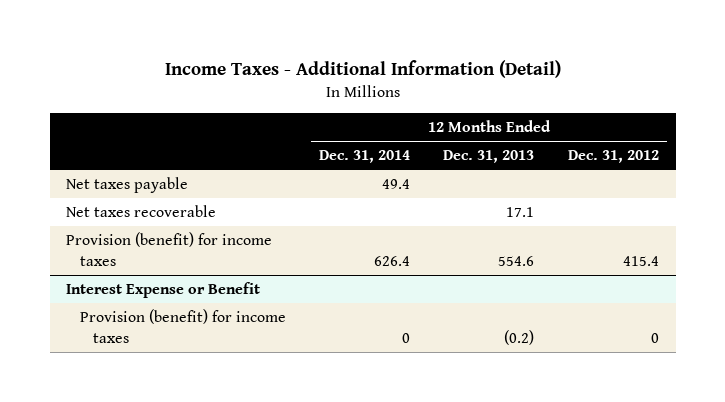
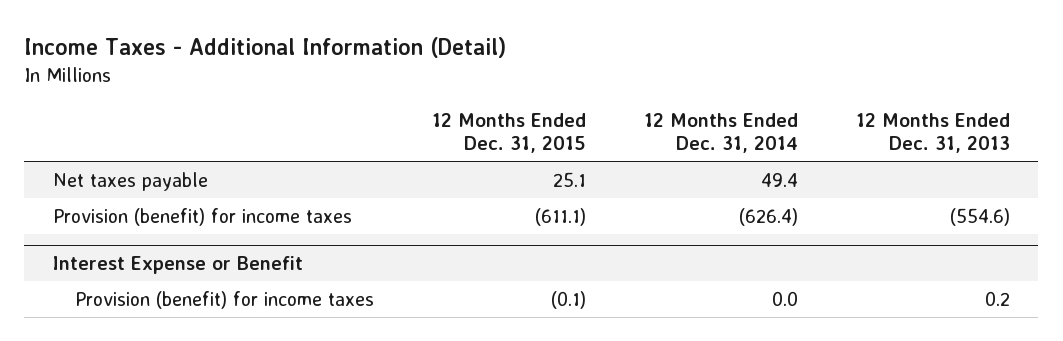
[567,150,659,164] Dec. 31, 2012 -> none
none -> [431,112,586,154] 12 Months Ended Dec. 31, 2015
[66,205,217,218] Net taxes recoverable -> none
[374,255,411,266] 626.4 -> [738,207,798,226] (626.4)
[498,255,535,266] 554.6 -> [949,207,1010,226] (554.6)
[402,332,411,343] 0 -> [771,290,798,306] 0.0
[504,329,535,345] (0.2) -> [984,290,1010,306] 0.2

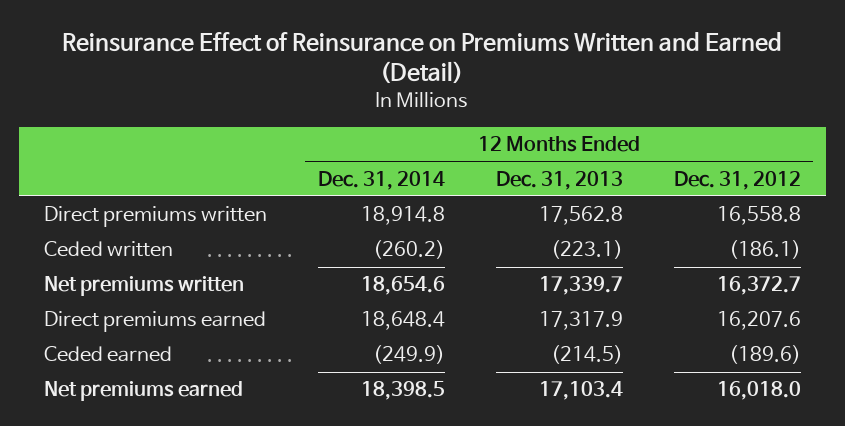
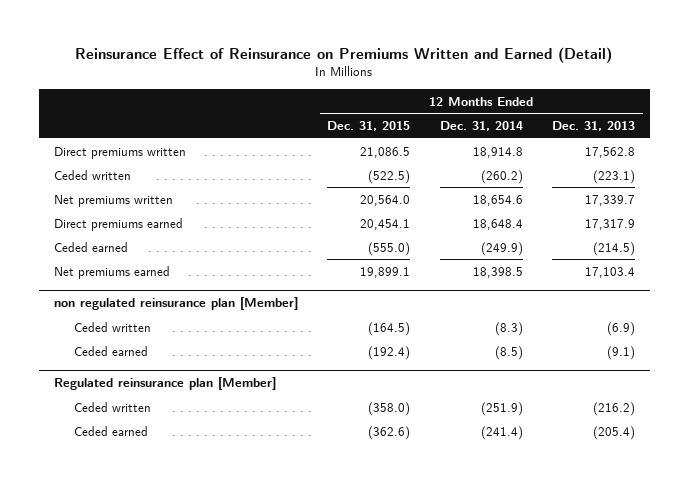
[673,170,801,190] Dec. 31, 2012 -> none
none -> [327,121,411,132] Dec. 31, 2015
none -> [53,297,298,311] non regulated reinsurance plan [Member]
none -> [74,321,152,332] Ceded written
none -> [74,345,149,356] Ceded earned
none -> [53,377,276,391] Regulated reinsurance plan [Member]
none -> [74,401,152,412] Ceded written
none -> [74,425,149,436] Ceded earned

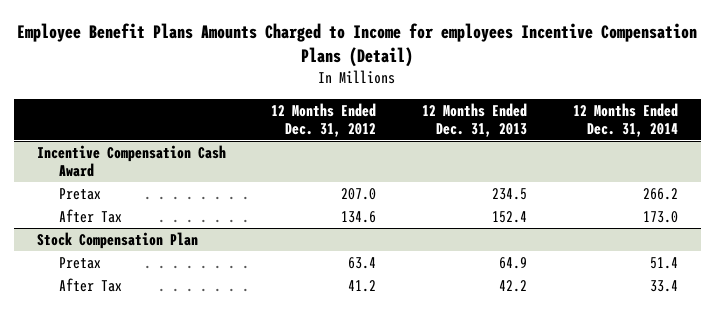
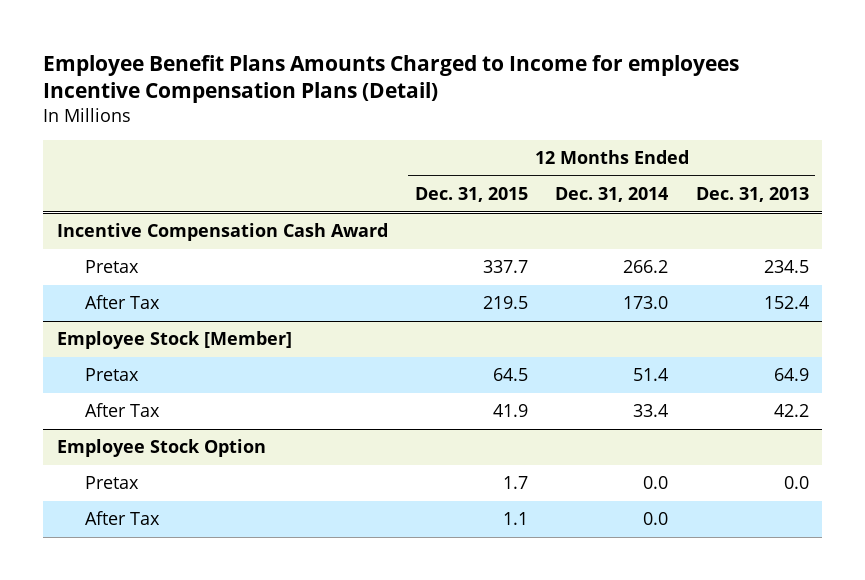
[271,102,377,137] 12 Months Ended Dec. 31, 2012 -> none
none -> [415,187,529,203] Dec. 31, 2015
[36,231,198,249] Stock Compensation Plan -> none
none -> [56,331,292,350] Employee Stock [Member]
none -> [56,439,266,458] Employee Stock Option
none -> [84,476,139,490] Pretax
none -> [84,511,160,526] After Tax

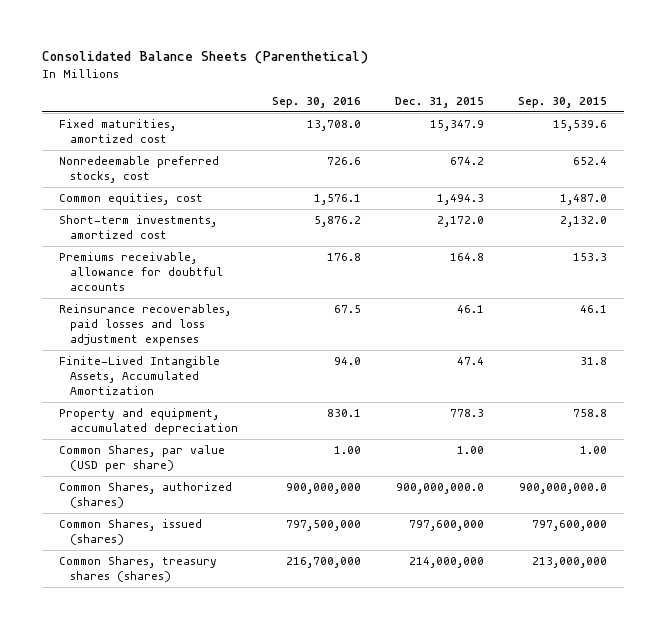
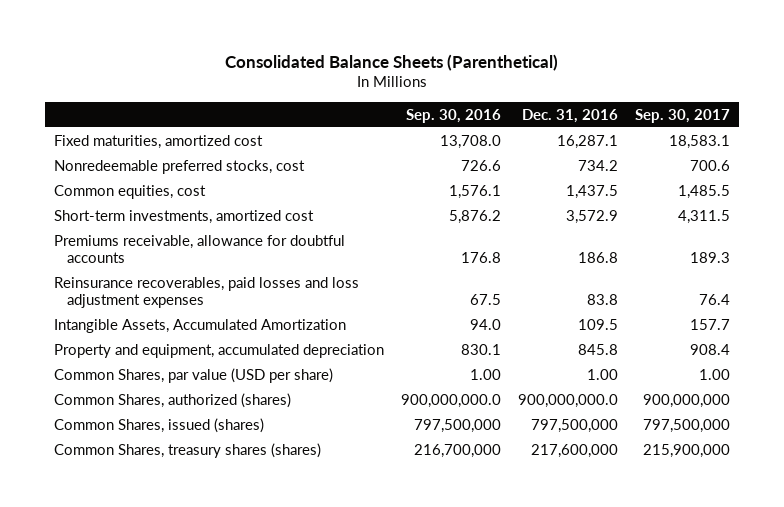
[395,96,485,108] Dec. 31, 2015 -> none
[518,96,608,108] Sep. 30, 2015 -> none
none -> [521,108,618,123] Dec. 31, 2016
none -> [635,108,731,123] Sep. 30, 2017
[59,356,221,396] Finite-Lived Intangible Assets, Accumulated Amortization -> [53,318,346,333] Intangible Assets, Accumulated Amortization
[286,483,362,495] 900,000,000 -> [400,393,501,408] 900,000,000.0

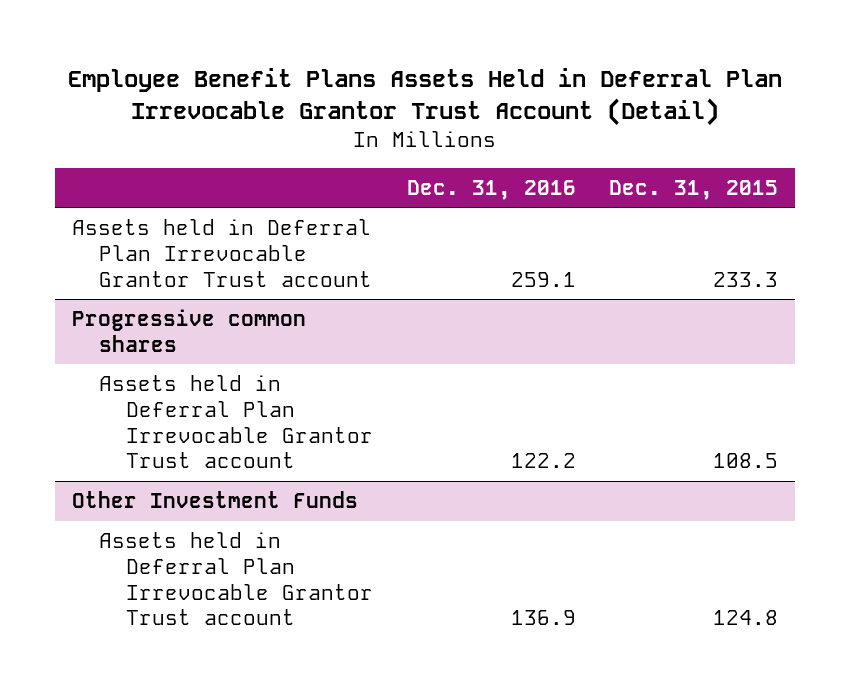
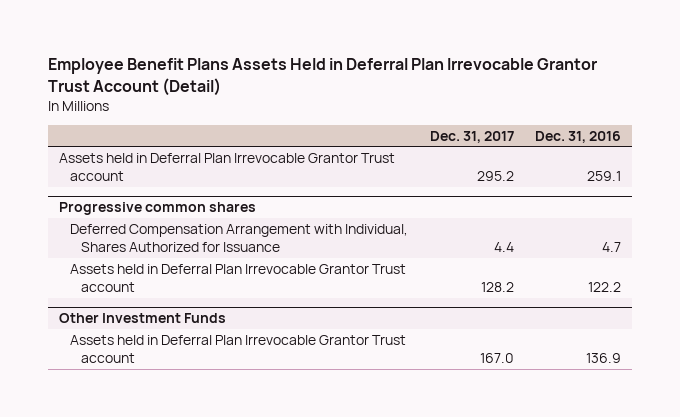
[608,179,778,200] Dec. 31, 2015 -> none
none -> [429,130,514,143] Dec. 31, 2017
none -> [69,224,408,253] Deferred Compensation Arrangement with Individual, Shares Authorized for Issuance

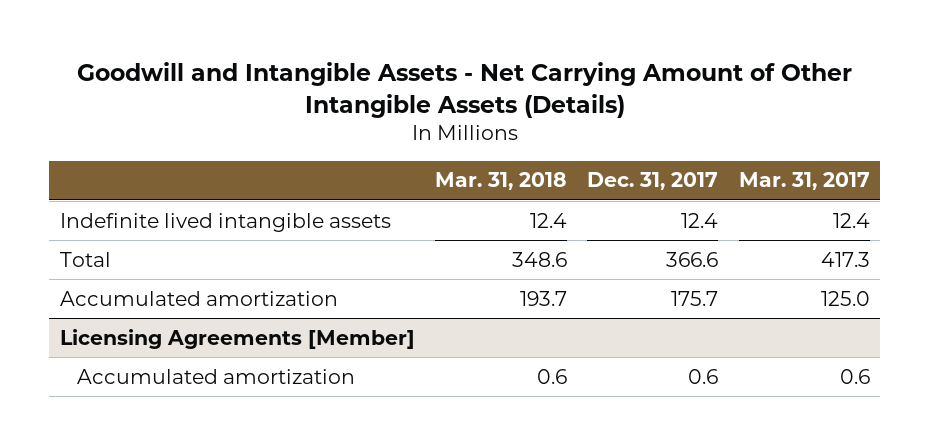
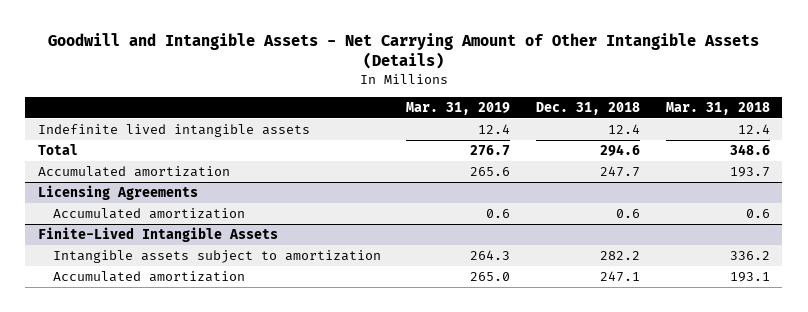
[587,172,719,191] Dec. 31, 2017 -> none
[738,172,870,191] Mar. 31, 2017 -> none
none -> [406,102,511,116] Mar. 31, 2019
none -> [535,102,640,116] Dec. 31, 2018
[59,328,415,349] Licensing Agreements [Member] -> [38,184,199,200] Licensing Agreements
none -> [38,226,279,242] Finite-Lived Intangible Assets
none -> [52,249,381,263] Intangible assets subject to amortization
none -> [52,270,245,282] Accumulated amortization

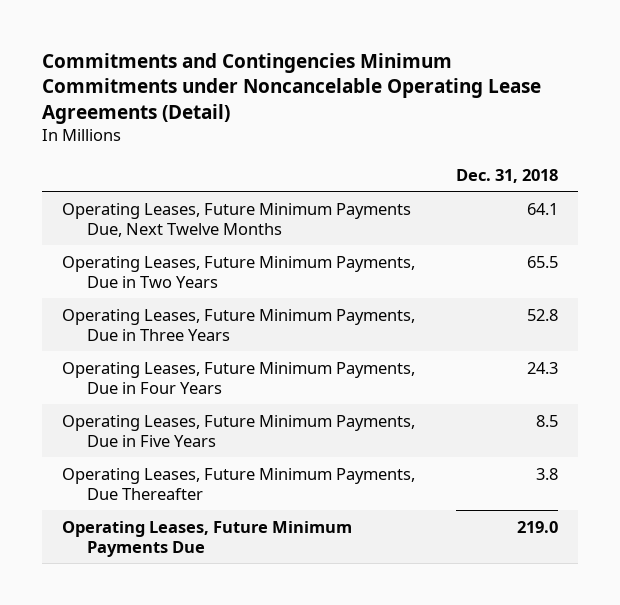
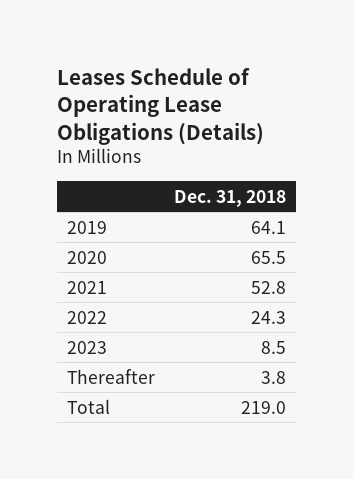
[41,52,541,125] Commitments and Contingencies Minimum Commitments under Noncancelable Operating Lease Agreements (Detail) -> [57,67,265,145] Leases Schedule of Operating Lease Obligations (Details)
[61,202,411,237] Operating Leases, Future Minimum Payments Due, Next Twelve Months -> [67,220,108,234] 2019
[61,255,415,288] Operating Leases, Future Minimum Payments, Due in Two Years -> [67,250,108,264] 2020
[61,308,415,341] Operating Leases, Future Minimum Payments, Due in Three Years -> [67,280,108,294] 2021
[61,361,415,394] Operating Leases, Future Minimum Payments, Due in Four Years -> [67,310,108,324] 2022
[61,414,415,447] Operating Leases, Future Minimum Payments, Due in Five Years -> [67,340,108,354] 2023
[61,467,415,500] Operating Leases, Future Minimum Payments, Due Thereafter -> [67,368,156,384] Thereafter
[61,520,352,557] Operating Leases, Future Minimum Payments Due -> [67,398,111,414] Total

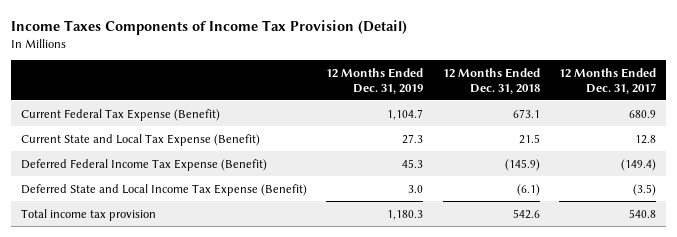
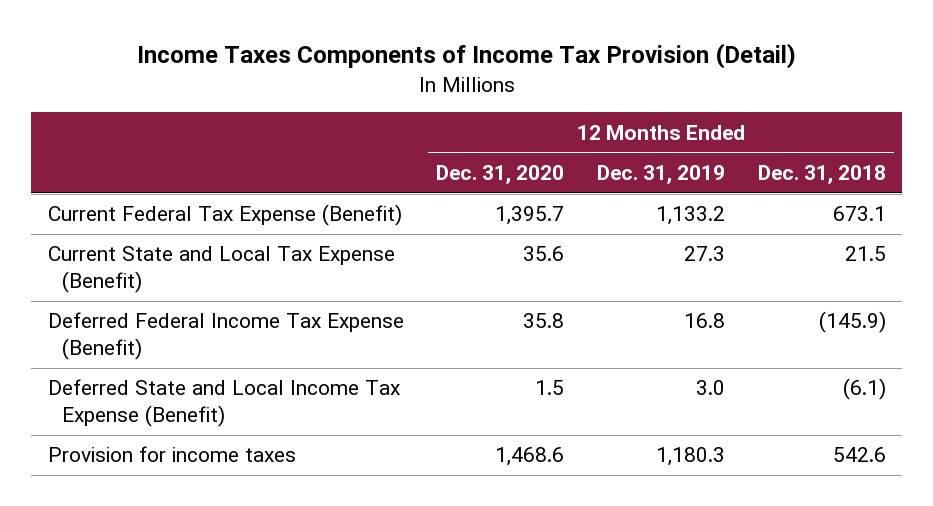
[558,67,656,94] 12 Months Ended Dec. 31, 2017 -> none
none -> [436,164,565,184] Dec. 31, 2020
[387,108,424,120] 1,104.7 -> [655,206,725,226] 1,133.2
[402,158,424,168] 45.3 -> [683,313,725,329] 16.8
[20,208,156,221] Total income tax provision -> [47,446,296,463] Provision for income taxes

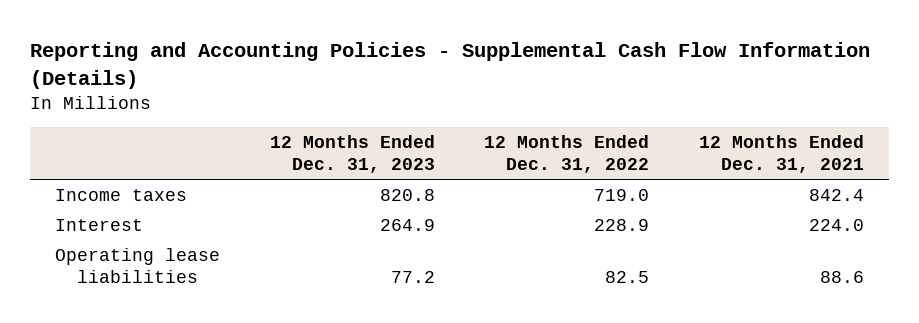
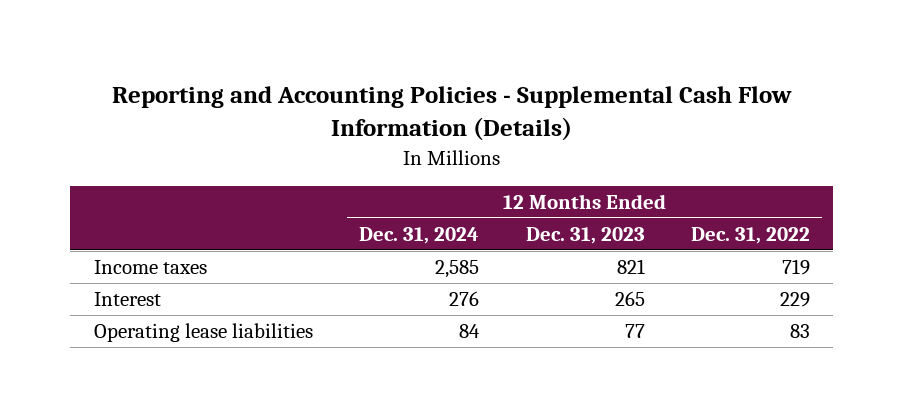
[699,134,865,174] 12 Months Ended Dec. 31, 2021 -> none
none -> [359,226,480,244] Dec. 31, 2024
[379,188,435,201] 820.8 -> [616,259,645,275] 821
[594,188,650,201] 719.0 -> [782,259,811,276] 719
[379,218,435,231] 264.9 -> [614,291,645,307] 265
[594,218,650,231] 228.9 -> [780,292,811,308] 229
[390,271,435,284] 77.2 -> [624,324,645,339] 77
[605,271,650,284] 82.5 -> [790,324,811,339] 83

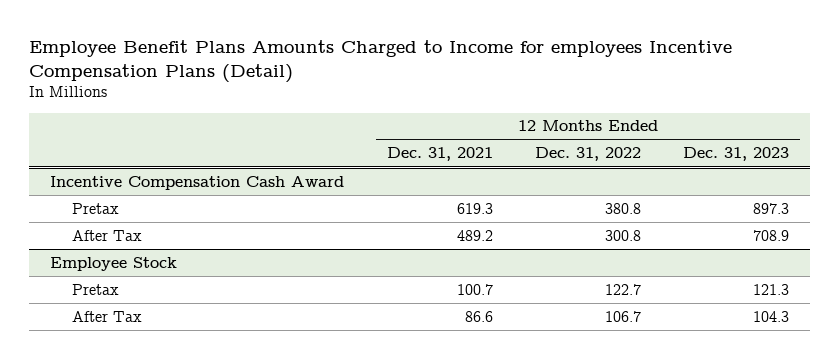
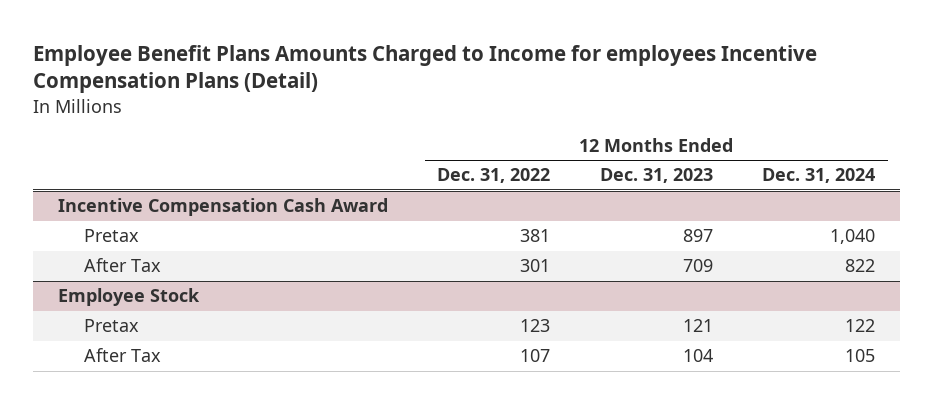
[386,147,493,162] Dec. 31, 2021 -> none
none -> [762,168,876,184] Dec. 31, 2024
[604,202,641,214] 380.8 -> [520,229,551,243] 381
[753,202,790,214] 897.3 -> [682,229,713,243] 897
[604,229,641,241] 300.8 -> [520,259,551,273] 301
[753,229,790,241] 708.9 -> [682,259,713,273] 709
[604,283,641,295] 122.7 -> [520,319,551,333] 123
[753,283,790,295] 121.3 -> [682,319,713,333] 121
[604,310,641,322] 106.7 -> [520,349,551,363] 107
[753,310,790,322] 104.3 -> [682,349,713,363] 104

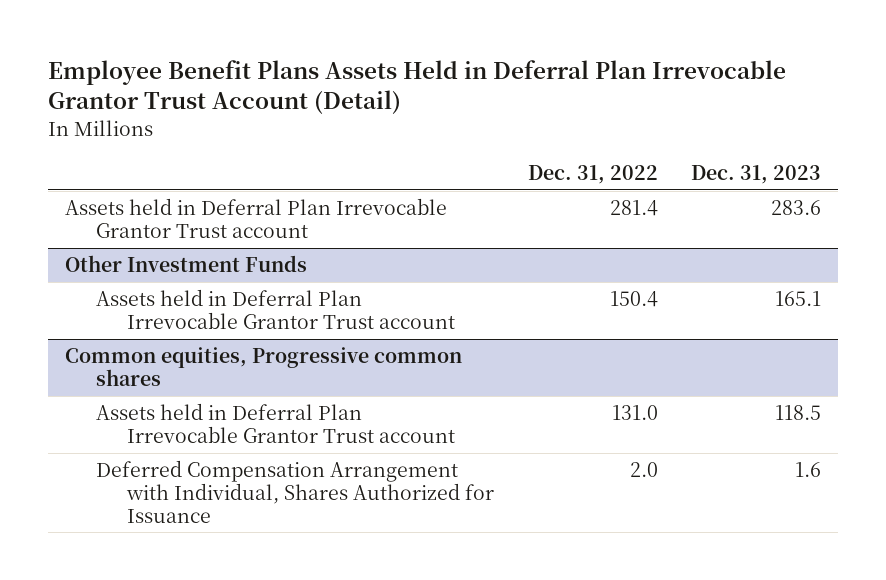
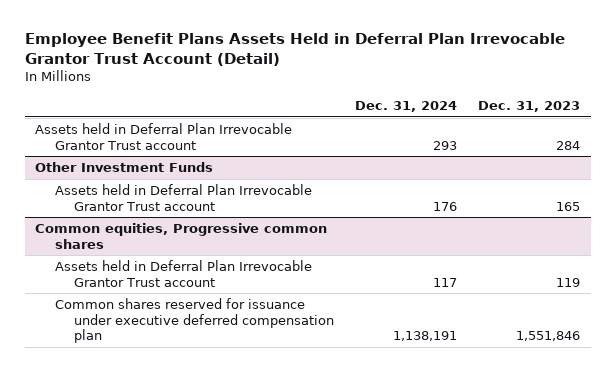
[527,164,658,184] Dec. 31, 2022 -> none
none -> [355,100,458,112] Dec. 31, 2024
[771,200,822,216] 283.6 -> [556,140,581,150] 284
[775,291,822,307] 165.1 -> [556,201,581,211] 165
[775,405,822,421] 118.5 -> [556,277,581,287] 119
[96,460,494,523] Deferred Compensation Arrangement with Individual, Shares Authorized for Issuance -> [54,298,335,344] Common shares reserved for issuance under executive deferred compensation plan
[795,462,822,478] 1.6 -> [516,331,581,342] 1,551,846

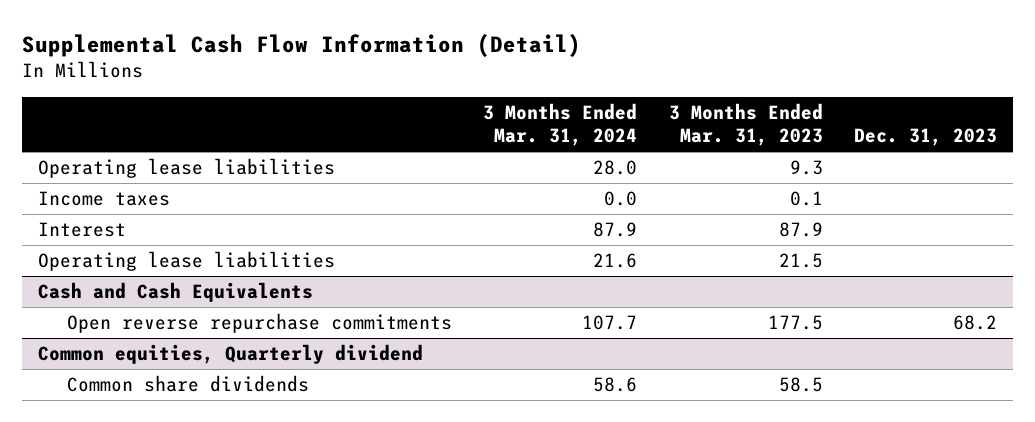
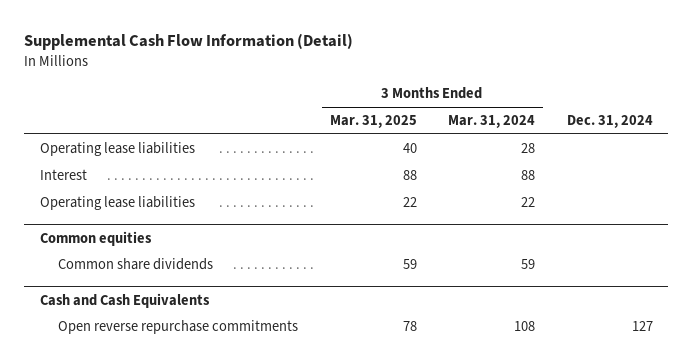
[668,102,823,147] 3 Months Ended Mar. 31, 2023 -> none
[853,128,997,147] Dec. 31, 2023 -> none
none -> [329,115,417,129] Mar. 31, 2025
none -> [566,115,653,129] Dec. 31, 2024
[37,191,170,207] Income taxes -> none
[593,160,638,176] 28.0 -> [521,143,536,154] 28
[593,222,638,238] 87.9 -> [521,170,536,181] 88
[593,253,638,269] 21.6 -> [521,197,536,208] 22
none -> [39,230,152,246] Common equities
none -> [58,258,214,271] Common share dividends
[37,344,423,365] Common equities, Quarterly dividend -> none
[66,375,309,393] Common share dividends -> none
[582,315,638,331] 107.7 -> [514,321,536,332] 108

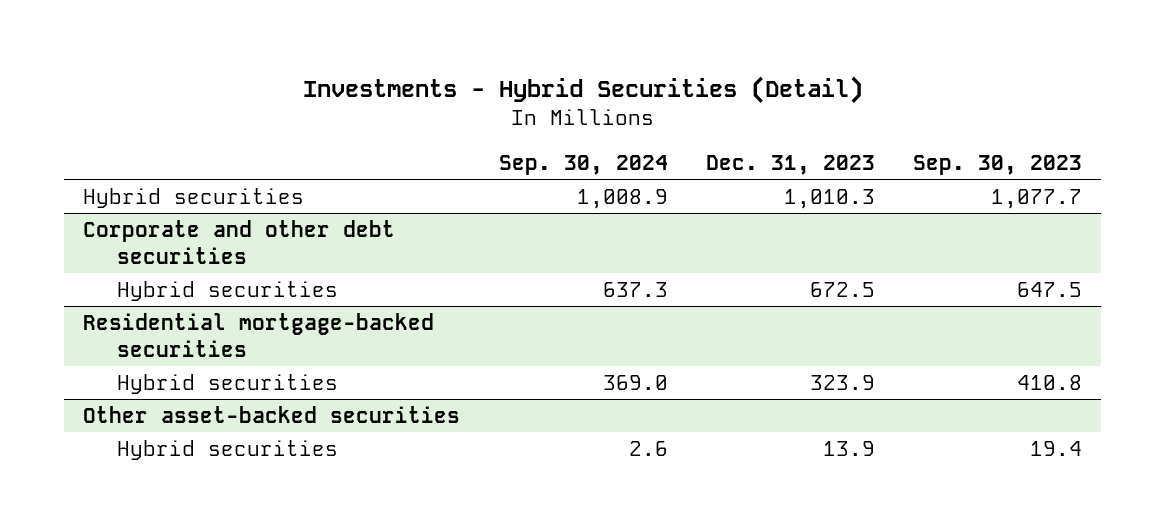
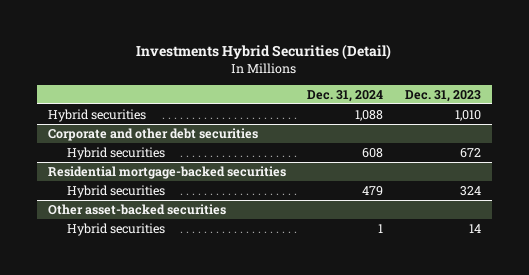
[302,76,863,105] Investments - Hybrid Securities (Detail) -> [136,44,392,61] Investments Hybrid Securities (Detail)
[498,155,668,176] Sep. 30, 2024 -> none
[912,155,1082,176] Sep. 30, 2023 -> none
none -> [307,90,384,103] Dec. 31, 2024
[783,188,875,209] 1,010.3 -> [454,109,481,121] 1,010
[809,281,875,297] 672.5 -> [459,147,481,158] 672
[809,374,875,390] 323.9 -> [459,185,481,196] 324
[822,440,875,456] 13.9 -> [468,223,481,233] 14

